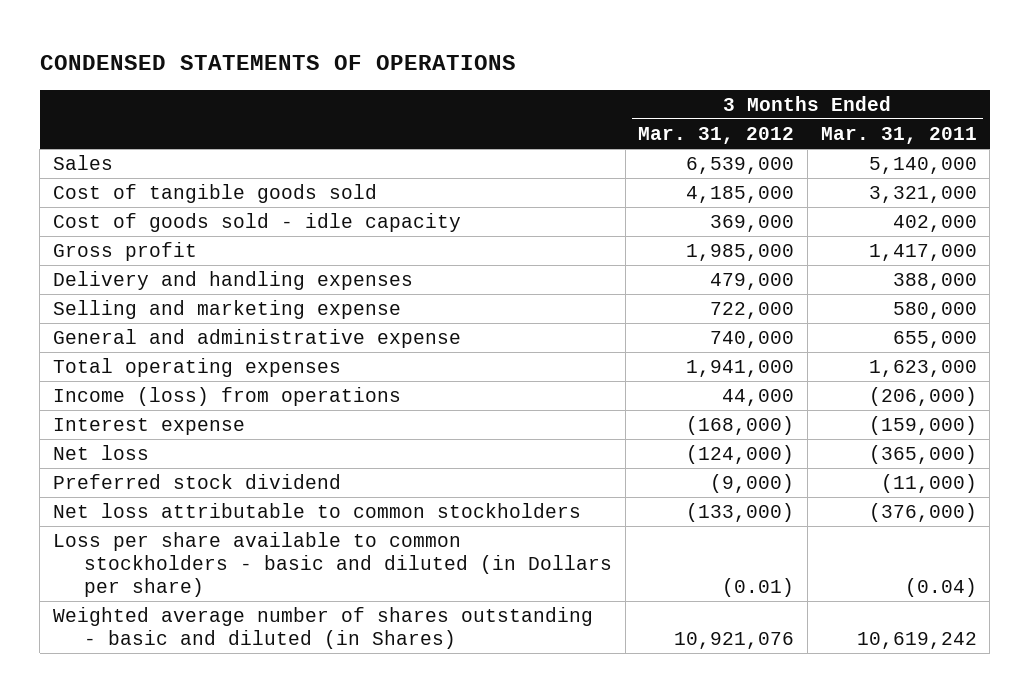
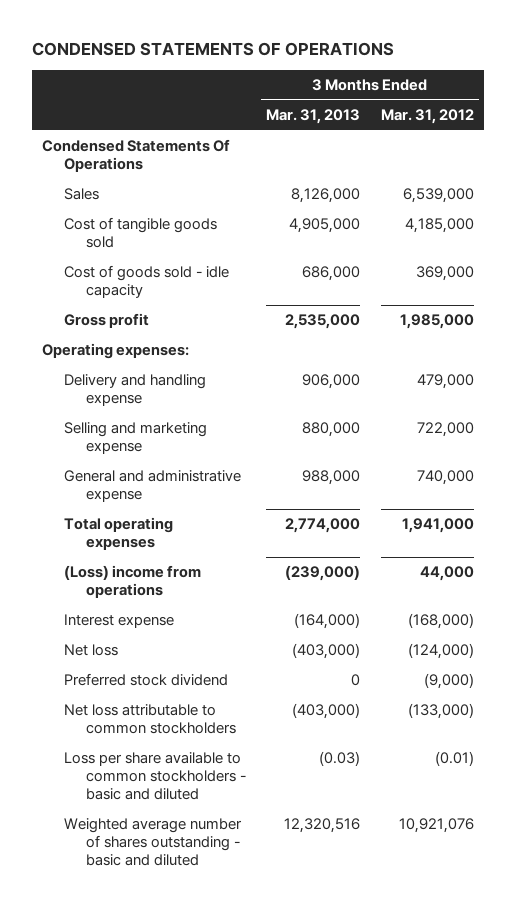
[820,126,977,144] Mar. 31, 2011 -> none
none -> [266,109,361,125] Mar. 31, 2013
none -> [41,139,230,173] Condensed Statements Of Operations
none -> [41,343,189,360] Operating expenses:
[53,271,414,291] Delivery and handling expenses -> [63,374,206,407] Delivery and handling expense
[53,387,402,407] Income (loss) from operations -> [63,565,201,599] (Loss) income from operations
[53,532,612,597] Loss per share available to common stockholders - basic and diluted (in Dollars per share) -> [63,752,246,801] Loss per share available to common stockholders - basic and diluted
[53,607,594,649] Weighted average number of shares outstanding - basic and diluted (in Shares) -> [63,818,242,867] Weighted average number of shares outstanding - basic and diluted

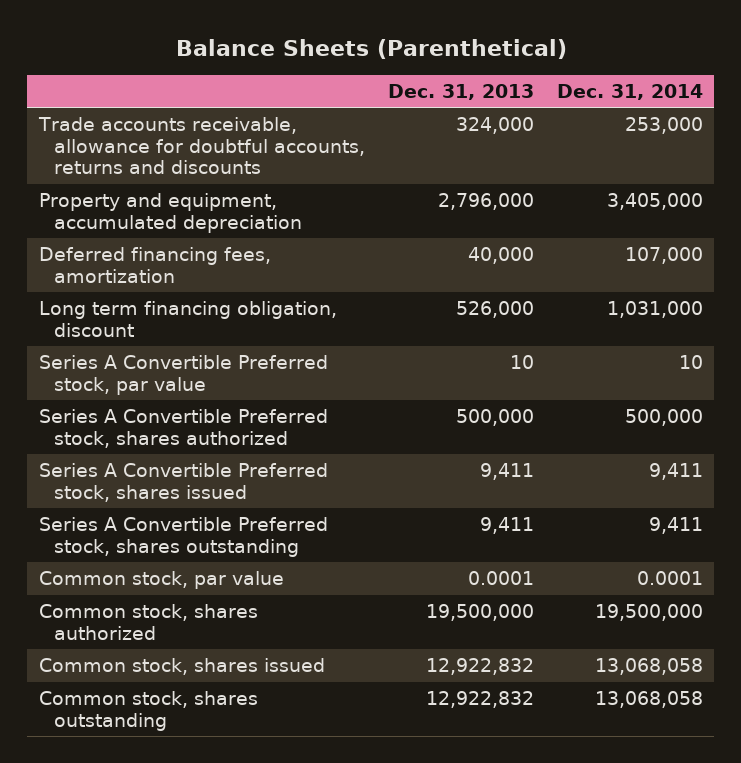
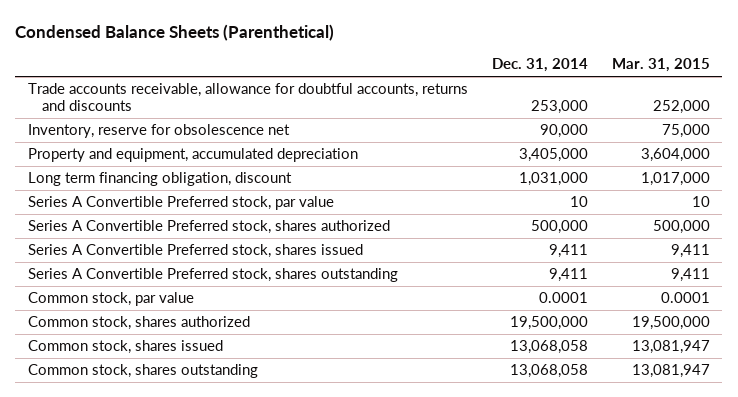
[175,39,567,60] Balance Sheets (Parenthetical) -> [15,23,335,41] Condensed Balance Sheets (Parenthetical)
[387,83,534,100] Dec. 31, 2013 -> none
none -> [612,58,711,73] Mar. 31, 2015
none -> [27,124,290,139] Inventory, reserve for obsolescence net
[38,247,271,283] Deferred financing fees, amortization -> none

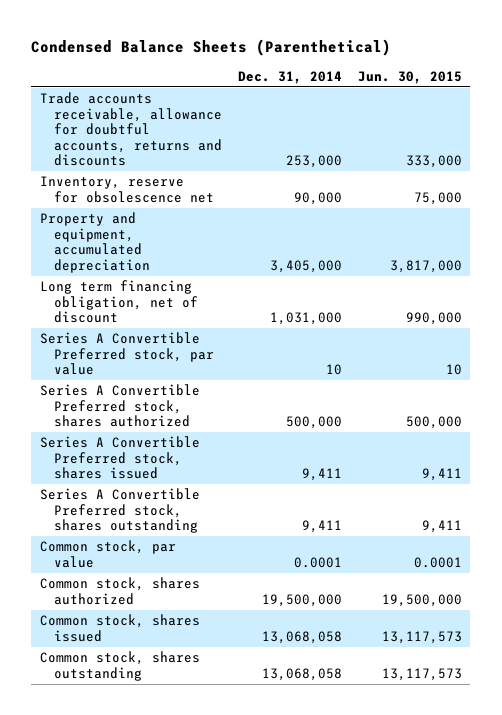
[612,58,711,73] Mar. 31, 2015 -> none
none -> [358,70,463,84] Jun. 30, 2015
[27,172,292,187] Long term financing obligation, discount -> [39,280,198,324] Long term financing obligation, net of discount

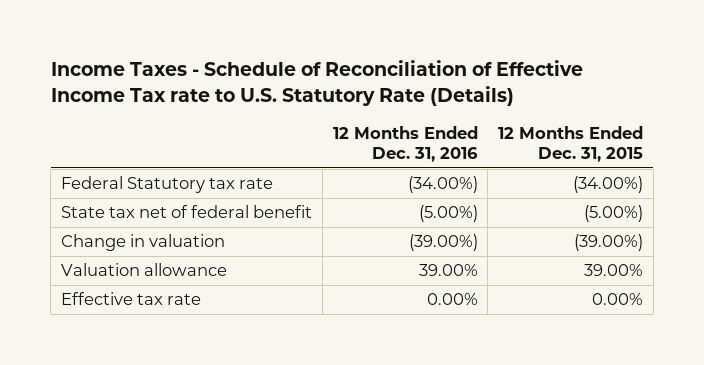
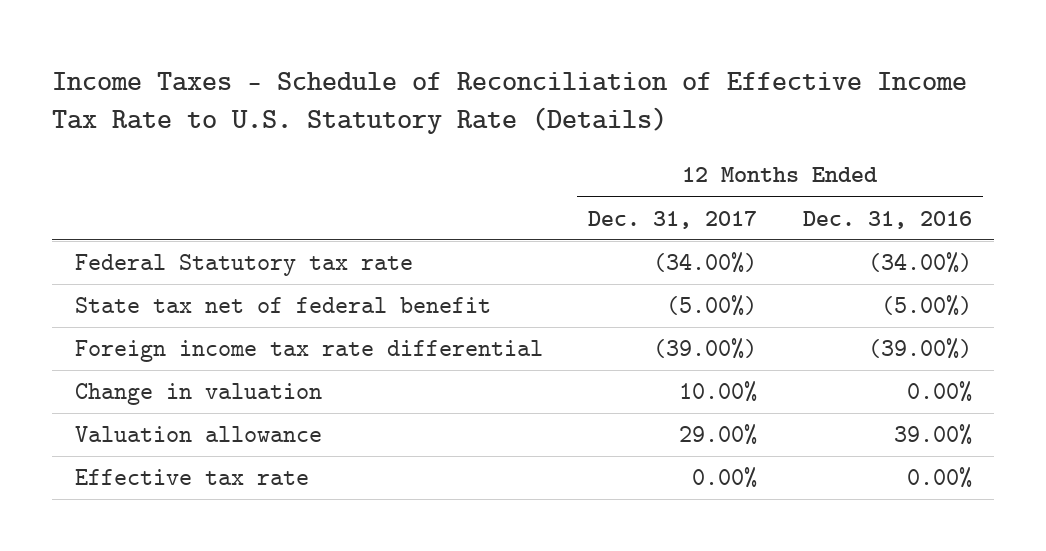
[50,60,583,107] Income Taxes - Schedule of Reconciliation of Effective Income Tax rate to U.S. Statutory Rate (Details) -> [51,72,967,135] Income Taxes - Schedule of Reconciliation of Effective Income Tax Rate to U.S. Statutory Rate (Details)
[498,125,644,163] 12 Months Ended Dec. 31, 2015 -> none
none -> [588,210,758,229] Dec. 31, 2017
none -> [74,340,543,363] Foreign income tax rate differential
[408,234,478,252] (39.00%) -> [906,381,972,403] 0.00%

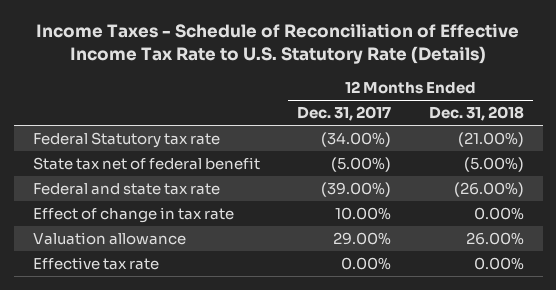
[802,210,972,229] Dec. 31, 2016 -> none
none -> [428,106,524,122] Dec. 31, 2018
[74,340,543,363] Foreign income tax rate differential -> none
[74,383,322,406] Change in valuation -> none
none -> [32,183,220,196] Federal and state tax rate
none -> [32,207,234,224] Effect of change in tax rate

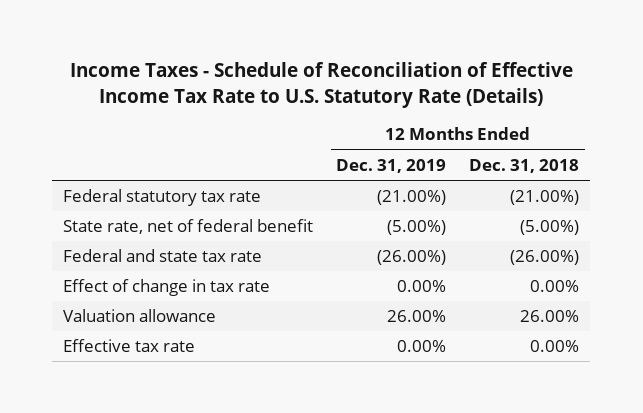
[297,106,392,122] Dec. 31, 2017 -> none
none -> [336,158,447,173] Dec. 31, 2019
[32,132,220,149] Federal Statutory tax rate -> [63,189,262,207] Federal statutory tax rate
[32,157,260,171] State tax net of federal benefit -> [63,219,314,235] State rate, net of federal benefit

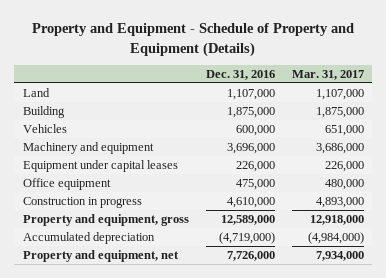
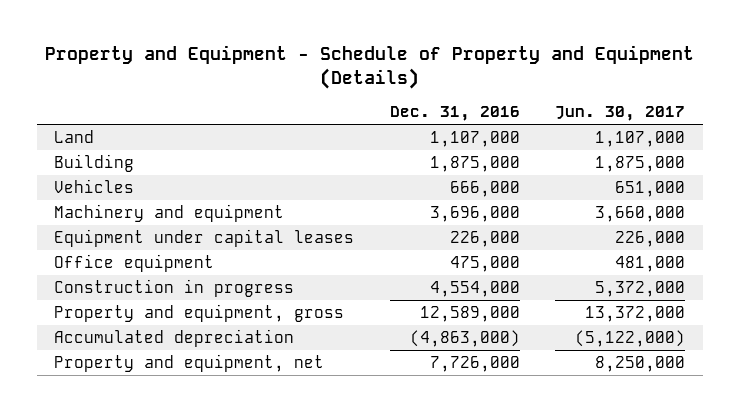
[291,70,364,81] Mar. 31, 2017 -> none
none -> [554,106,685,122] Jun. 30, 2017
[235,124,275,136] 600,000 -> [449,180,520,197] 666,000
[226,196,275,208] 4,610,000 -> [429,280,520,297] 4,554,000
[218,231,275,244] (4,719,000) -> [409,329,520,347] (4,863,000)

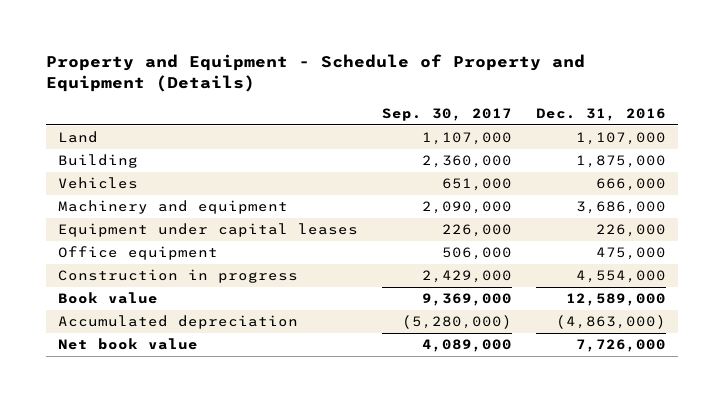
[554,106,685,122] Jun. 30, 2017 -> none
none -> [382,107,513,121] Sep. 30, 2017
[429,205,520,222] 3,696,000 -> [576,201,667,215] 3,686,000
[54,303,345,322] Property and equipment, gross -> [57,292,158,305] Book value
[54,353,325,372] Property and equipment, net -> [57,338,198,351] Net book value

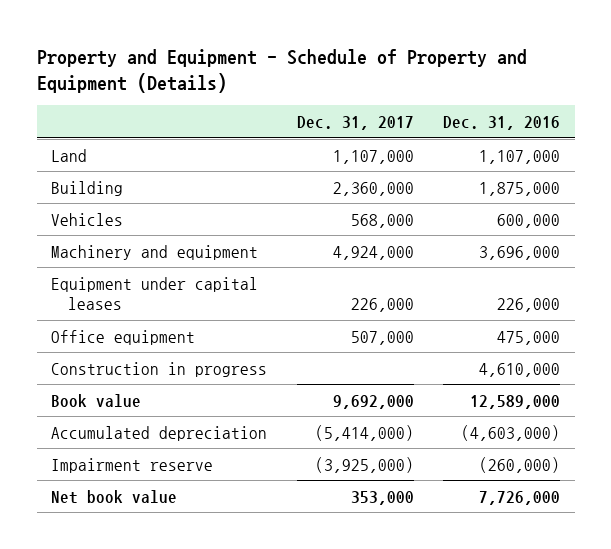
[382,107,513,121] Sep. 30, 2017 -> none
none -> [296,115,414,130] Dec. 31, 2017
[596,178,667,192] 666,000 -> [496,213,560,228] 600,000
[576,201,667,215] 3,686,000 -> [478,245,560,260] 3,696,000
[576,270,667,284] 4,554,000 -> [478,362,560,377] 4,610,000
[556,315,667,330] (4,863,000) -> [460,424,560,441] (4,603,000)
none -> [51,457,214,473] Impairment reserve

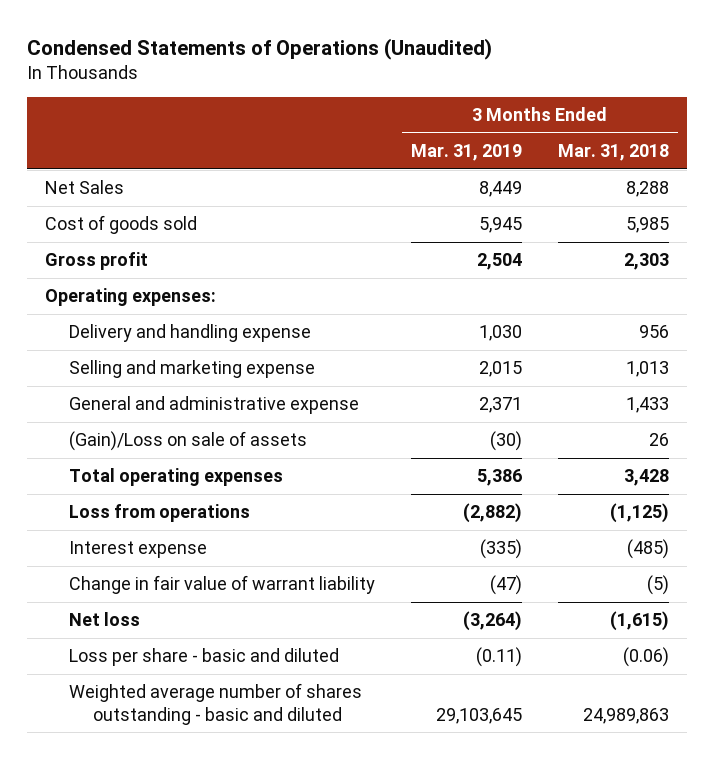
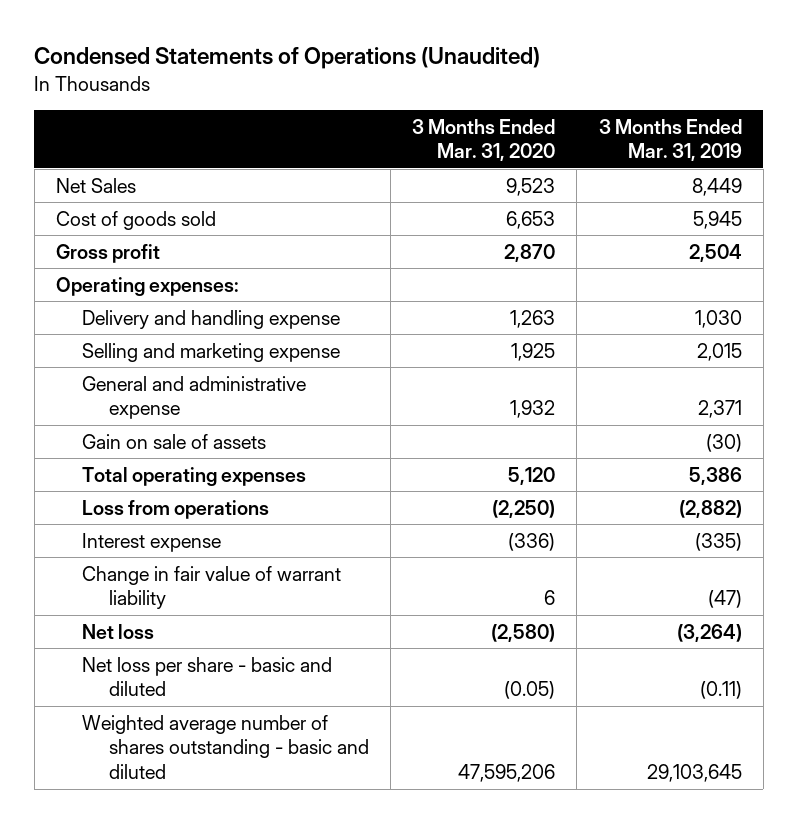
[557,144,669,162] Mar. 31, 2018 -> none
none -> [412,118,556,162] 3 Months Ended Mar. 31, 2020
[68,431,307,452] (Gain)/Loss on sale of assets -> [82,433,267,449] Gain on sale of assets
[68,648,339,667] Loss per share - basic and diluted -> [82,656,333,697] Net loss per share - basic and diluted

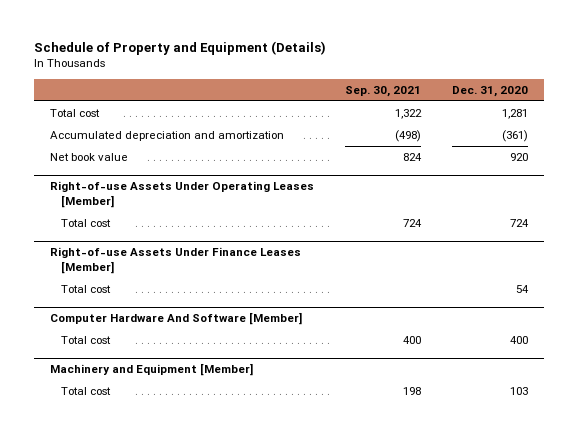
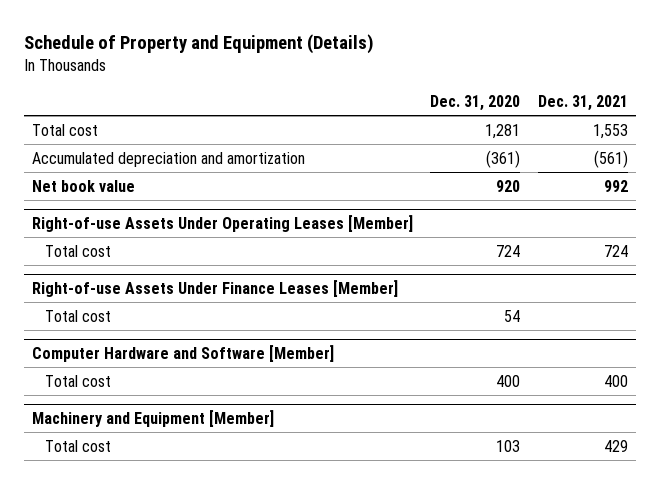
[345,85,422,97] Sep. 30, 2021 -> none
none -> [537,95,628,112] Dec. 31, 2021
[50,312,303,326] Computer Hardware And Software [Member] -> [32,345,335,363] Computer Hardware and Software [Member]

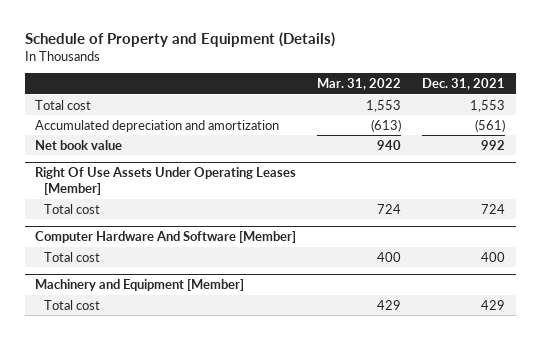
[430,95,521,112] Dec. 31, 2020 -> none
none -> [317,78,402,91] Mar. 31, 2022
[32,215,414,233] Right-of-use Assets Under Operating Leases [Member] -> [35,167,297,196] Right Of Use Assets Under Operating Leases [Member]
[32,280,399,298] Right-of-use Assets Under Finance Leases [Member] -> none
[45,309,112,322] Total cost -> none
[32,345,335,363] Computer Hardware and Software [Member] -> [35,231,297,244] Computer Hardware And Software [Member]

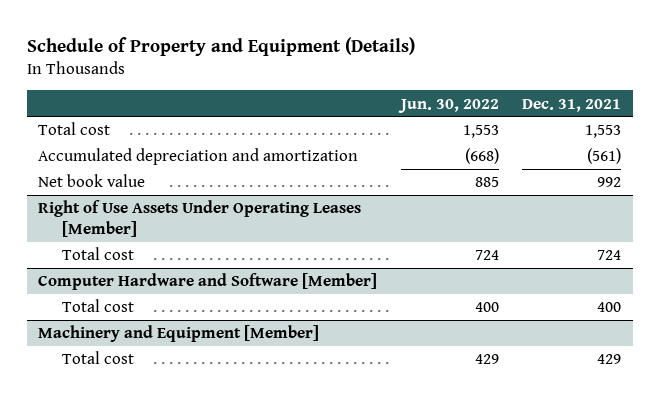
[317,78,402,91] Mar. 31, 2022 -> none
none -> [397,98,499,113] Jun. 30, 2022
[35,167,297,196] Right Of Use Assets Under Operating Leases [Member] -> [38,200,362,237] Right of Use Assets Under Operating Leases [Member]
[35,231,297,244] Computer Hardware And Software [Member] -> [38,273,378,291] Computer Hardware and Software [Member]

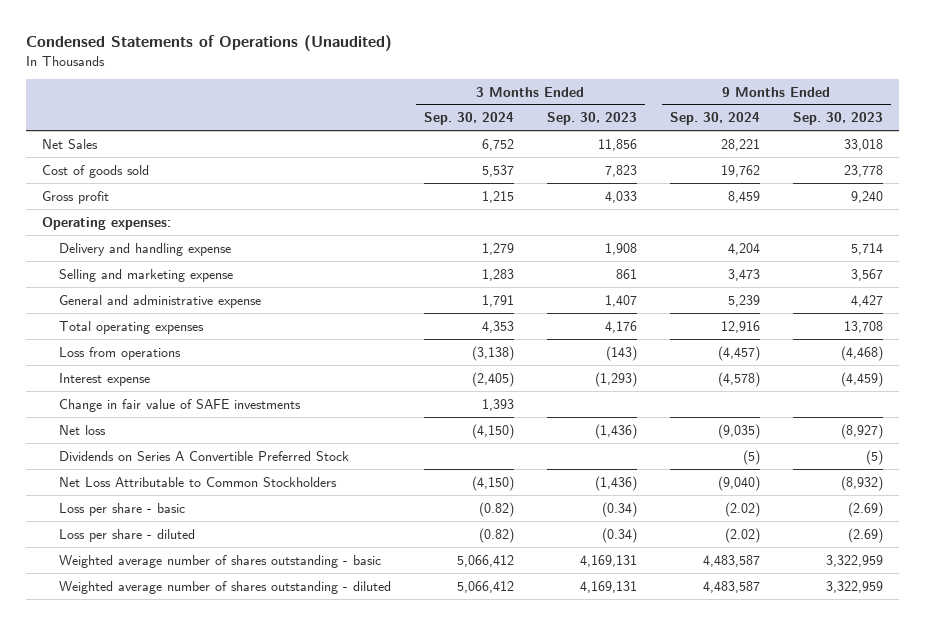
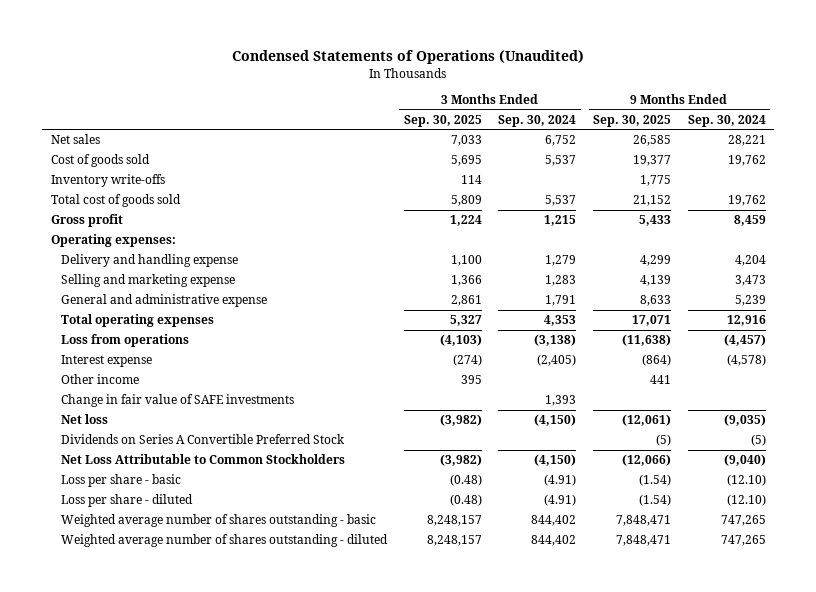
[546,112,637,126] Sep. 30, 2023 -> none
[792,112,883,126] Sep. 30, 2023 -> none
none -> [403,114,482,127] Sep. 30, 2025
none -> [593,114,672,127] Sep. 30, 2025
[42,138,99,149] Net Sales -> [50,134,100,145] Net sales
none -> [50,174,165,188] Inventory write-offs
none -> [50,194,181,208] Total cost of goods sold
none -> [60,374,139,385] Other income
[478,501,514,517] (0.82) -> [544,474,577,487] (4.91)
[724,501,760,517] (2.02) -> [726,474,766,487] (12.10)
[478,527,514,543] (0.82) -> [544,494,577,507] (4.91)
[724,527,760,543] (2.02) -> [726,494,766,507] (12.10)
[456,554,514,567] 5,066,412 -> [531,515,577,527] 844,402
[702,554,760,567] 4,483,587 -> [720,515,766,527] 747,265
[456,580,514,593] 5,066,412 -> [531,535,577,547] 844,402
[702,580,760,593] 4,483,587 -> [720,535,766,547] 747,265

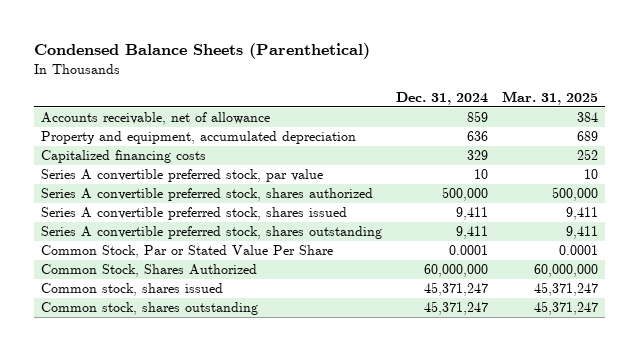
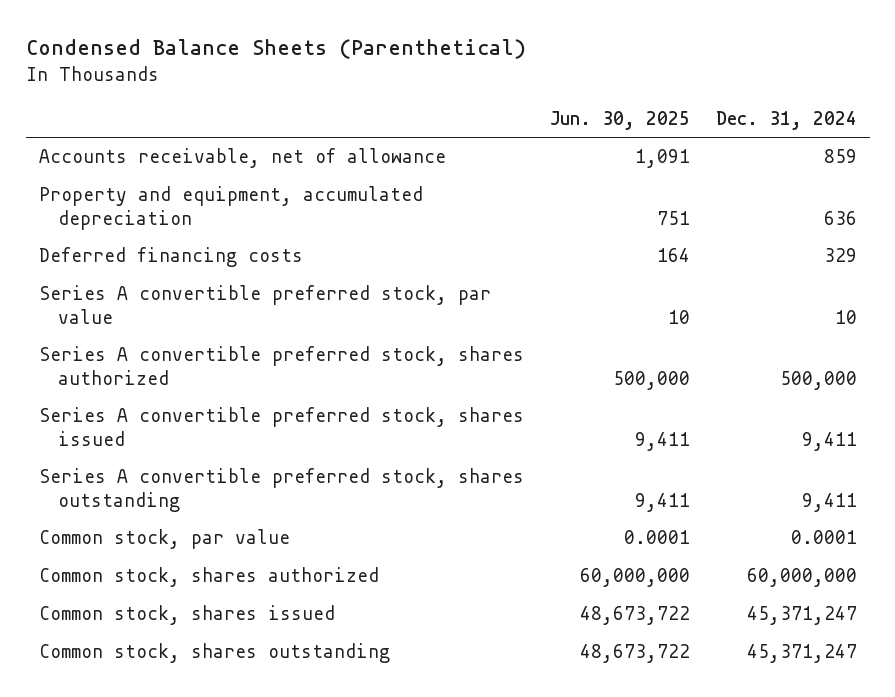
[501,90,598,105] Mar. 31, 2025 -> none
none -> [549,110,690,130] Jun. 30, 2025
[40,150,206,164] Capitalized financing costs -> [38,247,303,268] Deferred financing costs
[40,245,333,259] Common Stock, Par or Stated Value Per Share -> [38,529,290,550] Common stock, par value
[40,264,257,278] Common Stock, Shares Authorized -> [38,567,379,588] Common stock, shares authorized

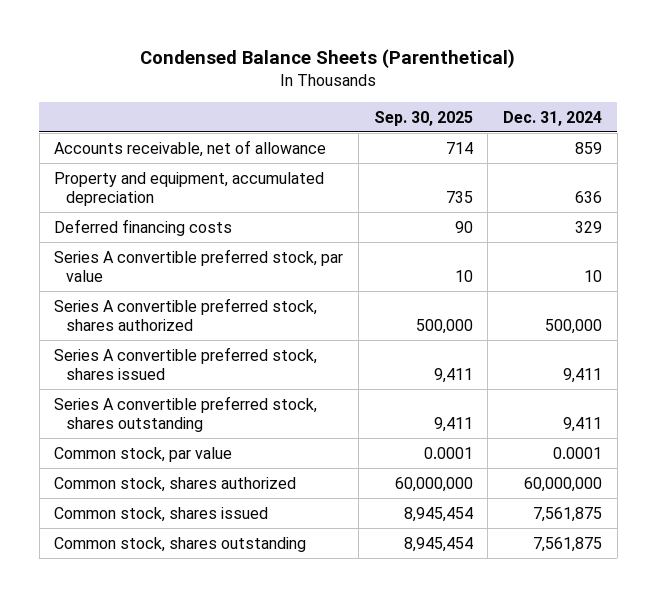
[549,110,690,130] Jun. 30, 2025 -> none
none -> [373,110,473,126] Sep. 30, 2025
[746,606,857,626] 45,371,247 -> [533,506,603,522] 7,561,875
[746,644,857,664] 45,371,247 -> [533,536,603,552] 7,561,875

